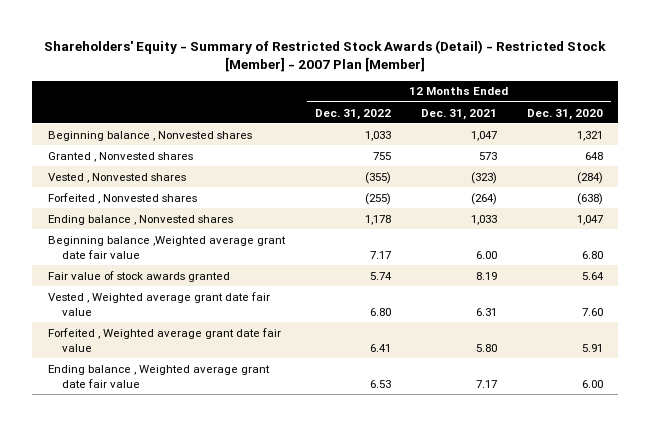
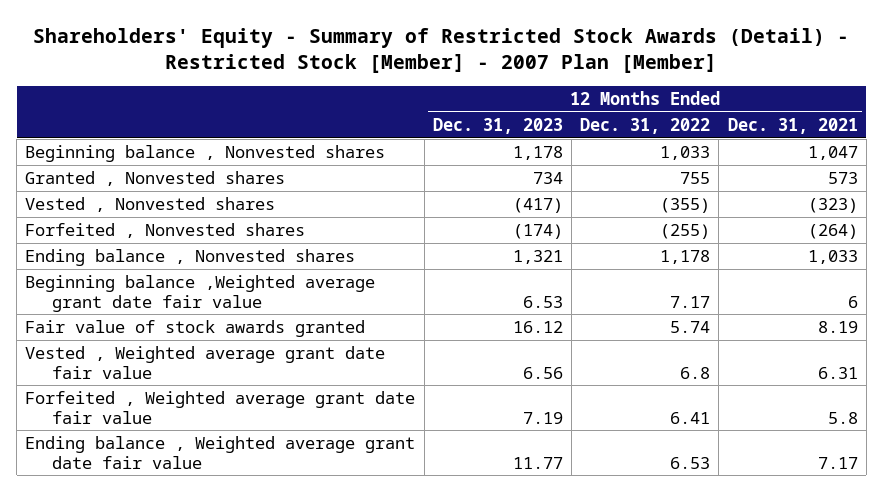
[527,108,604,120] Dec. 31, 2020 -> none
none -> [432,117,563,134] Dec. 31, 2023
[475,250,497,259] 6.00 -> [847,295,858,308] 6
[369,307,391,316] 6.80 -> [680,366,711,379] 6.8
[475,343,497,352] 5.80 -> [827,411,858,424] 5.8

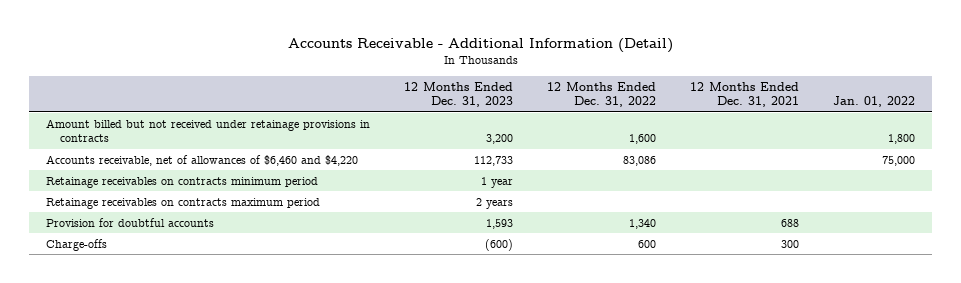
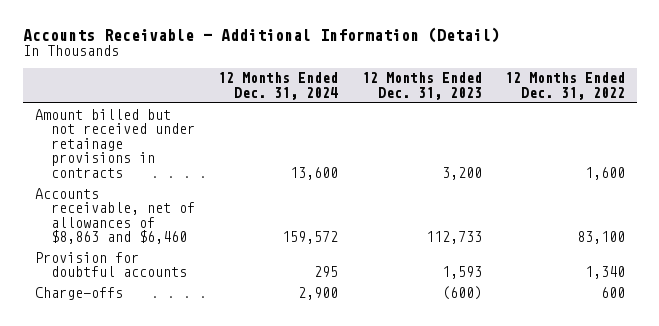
[690,81,800,108] 12 Months Ended Dec. 31, 2021 -> none
[833,96,916,108] Jan. 01, 2022 -> none
none -> [218,72,339,100] 12 Months Ended Dec. 31, 2024
[46,176,319,188] Retainage receivables on contracts minimum period -> none
[46,197,321,209] Retainage receivables on contracts maximum period -> none
[46,154,359,166] Accounts receivable, net of allowances of $6,460 and $4,220 -> [34,187,196,245] Accounts receivable, net of allowances of $8,863 and $6,460
[623,155,657,166] 83,086 -> [576,231,625,245] 83,100

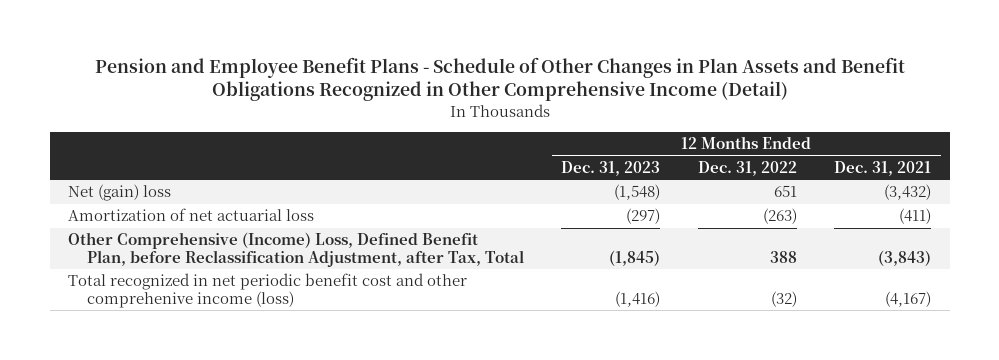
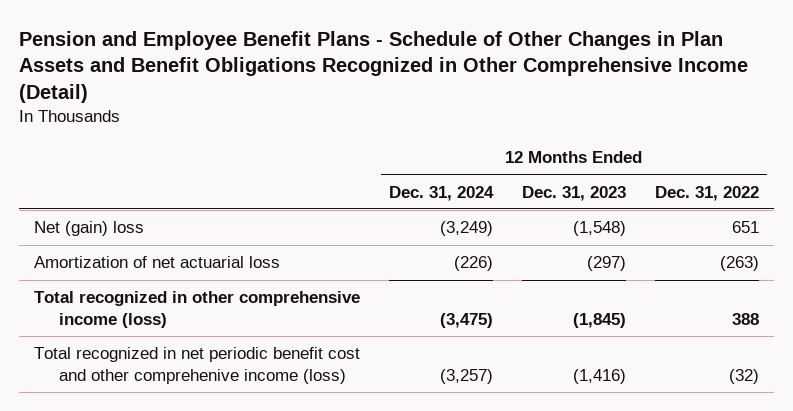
[834,160,932,176] Dec. 31, 2021 -> none
none -> [388,185,494,201] Dec. 31, 2024
[68,232,525,267] Other Comprehensive (Income) Loss, Defined Benefit Plan, before Reclassification Adjustment, after Tax, Total -> [33,291,360,328] Total recognized in other comprehensive income (loss)

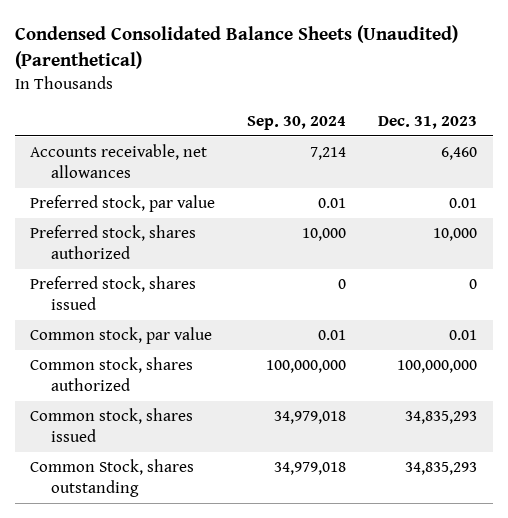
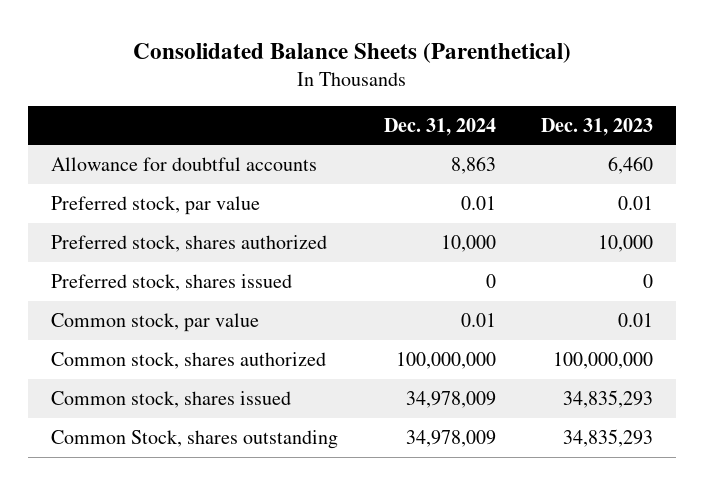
[14,25,458,70] Condensed Consolidated Balance Sheets (Unaudited) (Parenthetical) -> [133,43,572,64] Consolidated Balance Sheets (Parenthetical)
[247,115,347,130] Sep. 30, 2024 -> none
none -> [383,117,496,136] Dec. 31, 2024
[30,144,208,178] Accounts receivable, net allowances -> [51,156,318,171] Allowance for doubtful accounts

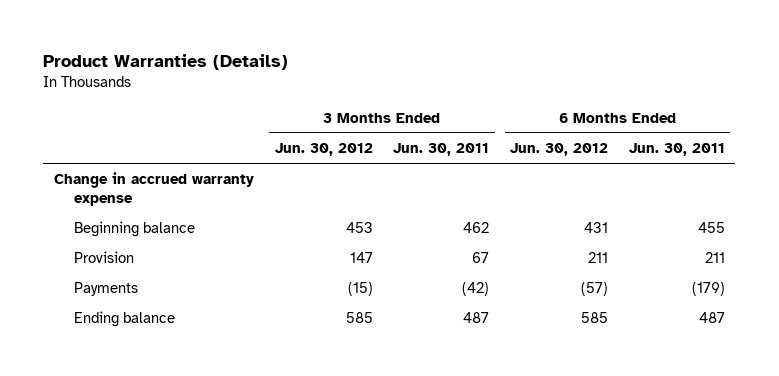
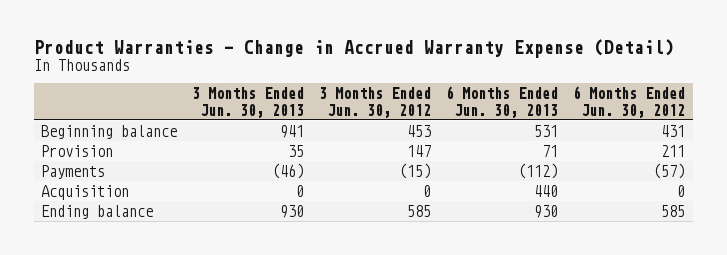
[43,53,289,70] Product Warranties (Details) -> [33,38,674,58] Product Warranties - Change in Accrued Warranty Expense (Detail)
[393,143,490,157] Jun. 30, 2011 -> none
[628,143,725,157] Jun. 30, 2011 -> none
none -> [192,87,305,118] 3 Months Ended Jun. 30, 2013
none -> [446,86,559,118] 6 Months Ended Jun. 30, 2013
[53,172,254,206] Change in accrued warranty expense -> none
none -> [41,184,130,200] Acquisition

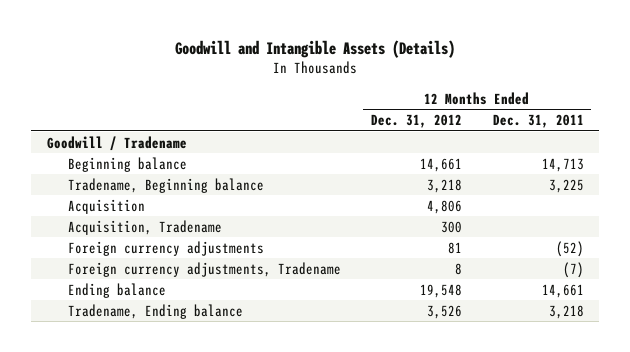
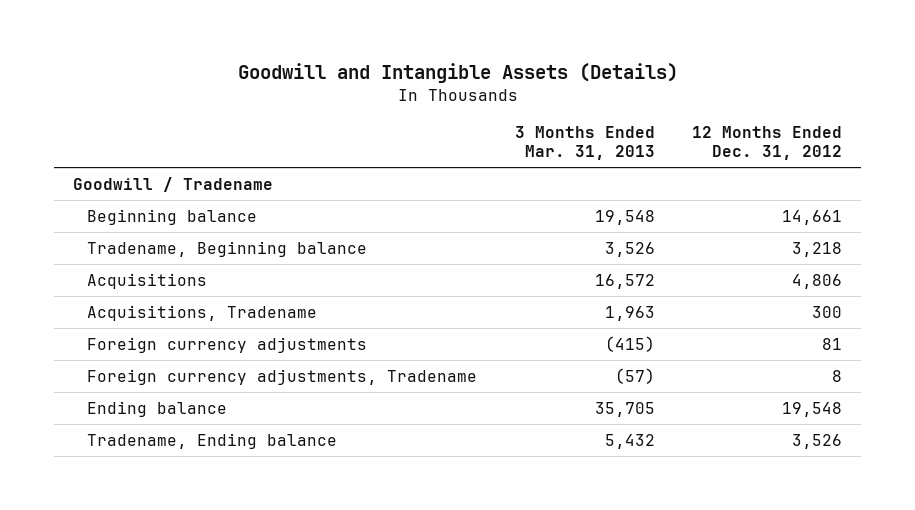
[492,114,584,129] Dec. 31, 2011 -> none
none -> [514,126,655,161] 3 Months Ended Mar. 31, 2013
[67,198,145,214] Acquisition -> [87,272,208,289] Acquisitions
[67,219,222,235] Acquisition, Tradename -> [87,304,318,321] Acquisitions, Tradename

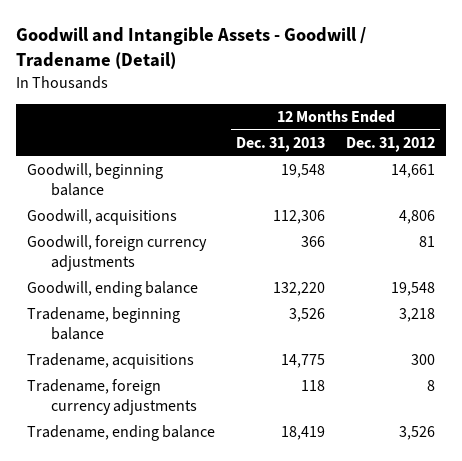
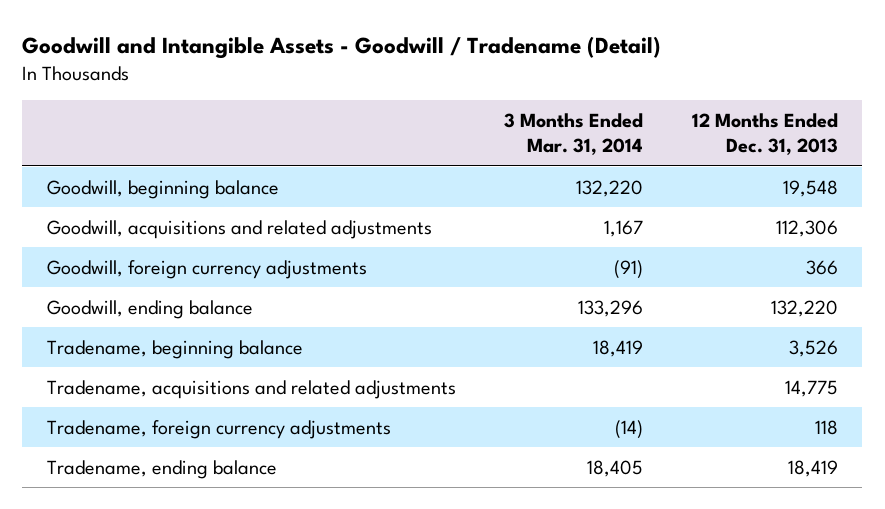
[346,137,436,153] Dec. 31, 2012 -> none
none -> [504,113,644,156] 3 Months Ended Mar. 31, 2014
[26,209,177,226] Goodwill, acquisitions -> [46,219,432,239] Goodwill, acquisitions and related adjustments
[26,353,194,370] Tradename, acquisitions -> [46,379,456,399] Tradename, acquisitions and related adjustments

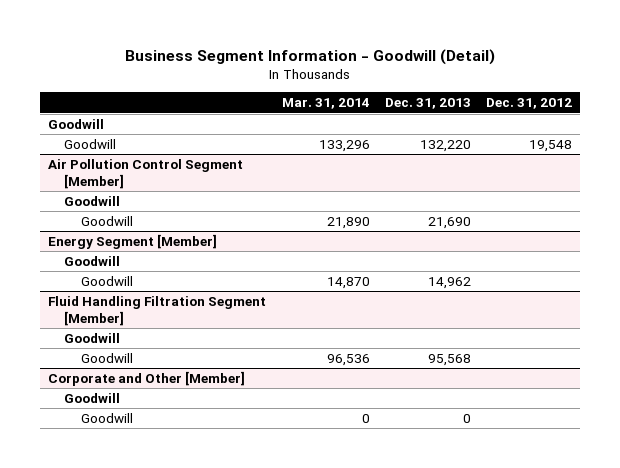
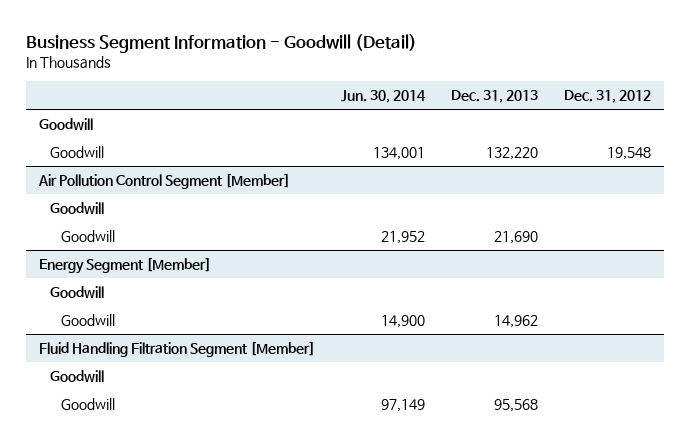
[281,98,370,110] Mar. 31, 2014 -> none
none -> [340,90,426,104] Jun. 30, 2014
[48,370,246,386] Corporate and Other [Member] -> none
[64,392,121,403] Goodwill -> none
[80,412,133,423] Goodwill -> none

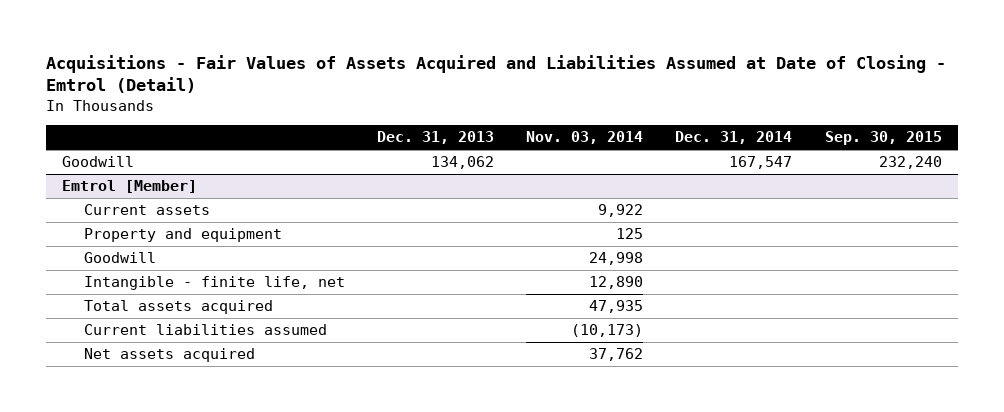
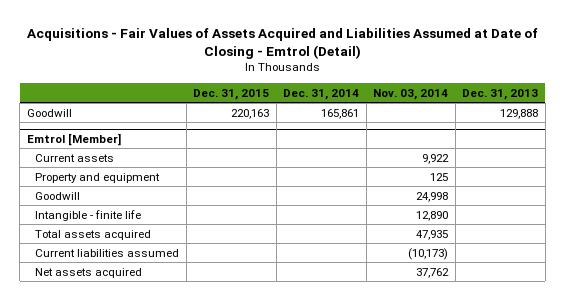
[824,131,942,146] Sep. 30, 2015 -> none
none -> [193,88,270,100] Dec. 31, 2015
[431,156,495,170] 134,062 -> [500,108,539,119] 129,888
[729,156,793,170] 167,547 -> [321,108,360,119] 165,861
[84,276,346,291] Intangible - finite life, net -> [35,209,142,221] Intangible - finite life

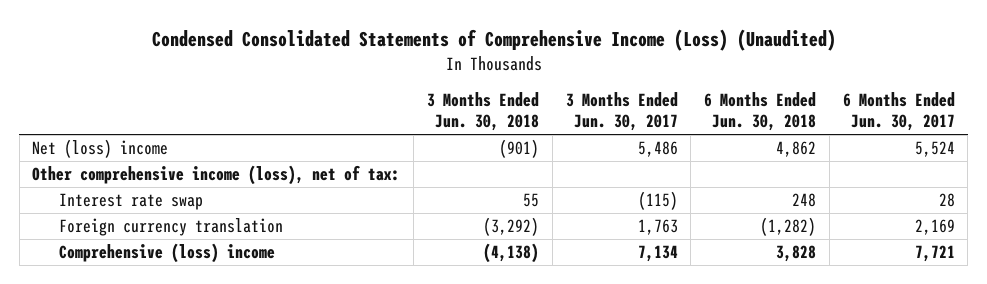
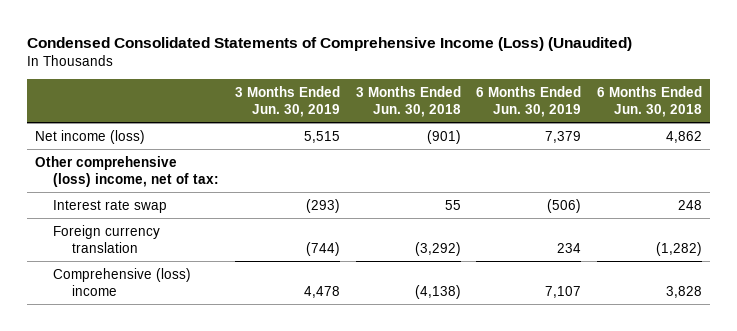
[565,92,678,132] 3 Months Ended Jun. 30, 2017 -> none
[842,92,955,132] 6 Months Ended Jun. 30, 2017 -> none
none -> [234,85,340,117] 3 Months Ended Jun. 30, 2019
none -> [476,85,582,117] 6 Months Ended Jun. 30, 2019
[32,138,169,158] Net (loss) income -> [34,129,145,144] Net income (loss)
[32,164,401,185] Other comprehensive income (loss), net of tax: -> [34,155,220,187] Other comprehensive (loss) income, net of tax:

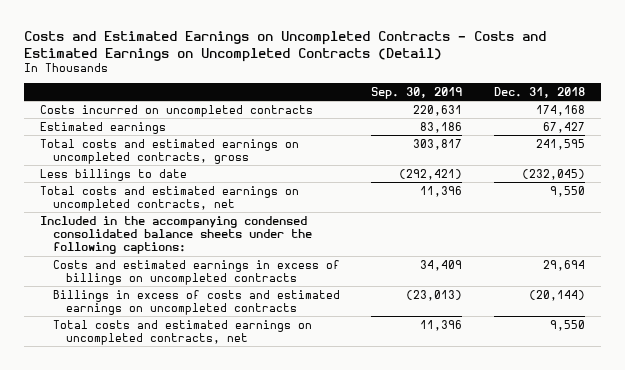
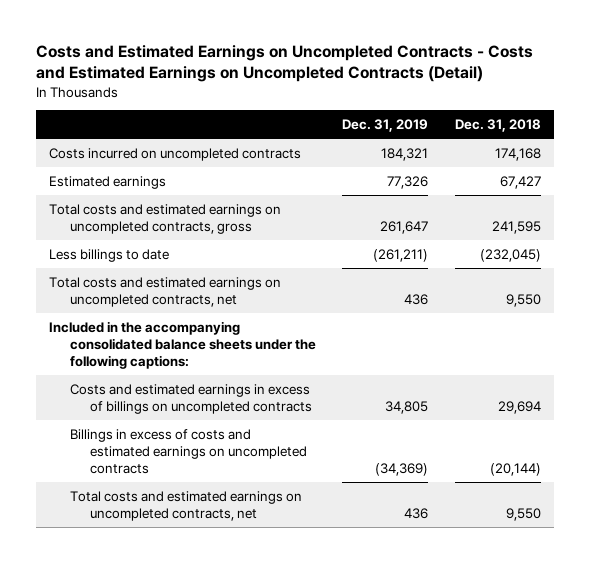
[371,86,463,99] Sep. 30, 2019 -> none
none -> [342,119,429,133] Dec. 31, 2019
[39,215,312,255] Included in the accompanying condensed consolidated balance sheets under the following captions: -> [48,320,316,370] Included in the accompanying consolidated balance sheets under the following captions:

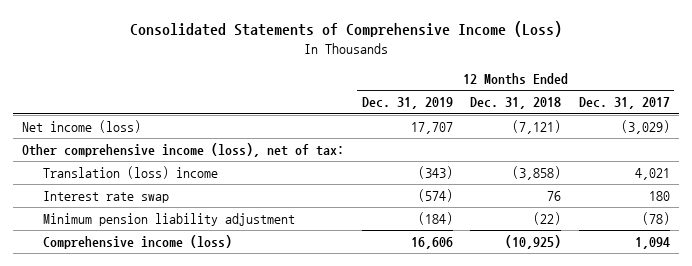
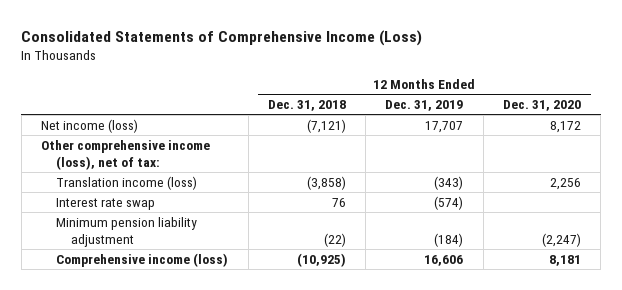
[578,97,670,110] Dec. 31, 2017 -> none
none -> [502,100,581,112] Dec. 31, 2020
[42,166,218,180] Translation (loss) income -> [56,175,198,190] Translation income (loss)

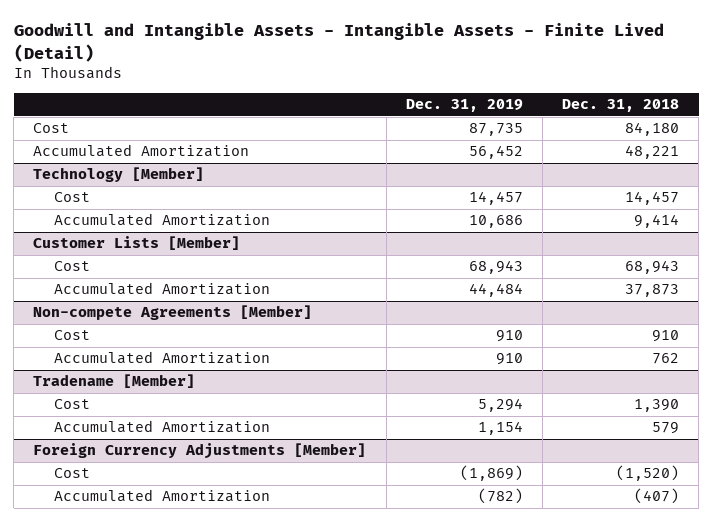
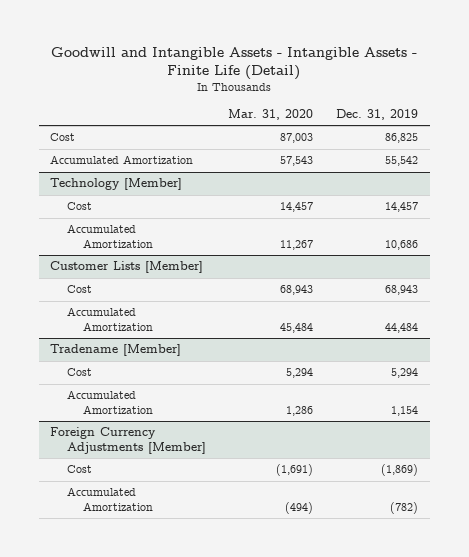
[13,23,664,62] Goodwill and Intangible Assets - Intangible Assets - Finite Lived (Detail) -> [51,47,418,81] Goodwill and Intangible Assets - Intangible Assets - Finite Life (Detail)
[562,99,680,113] Dec. 31, 2018 -> none
none -> [228,109,314,121] Mar. 31, 2020
[468,123,523,137] 87,735 -> [385,133,419,144] 86,825
[468,145,523,160] 56,452 -> [385,156,419,167] 55,542
[33,305,313,321] Non-compete Agreements [Member] -> none
[53,330,90,341] Cost -> none
[53,351,270,365] Accumulated Amortization -> none

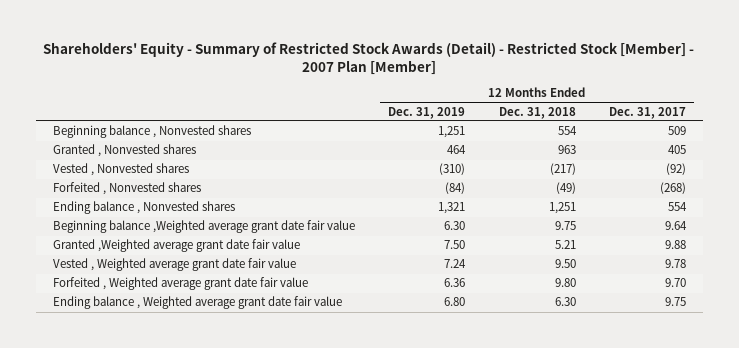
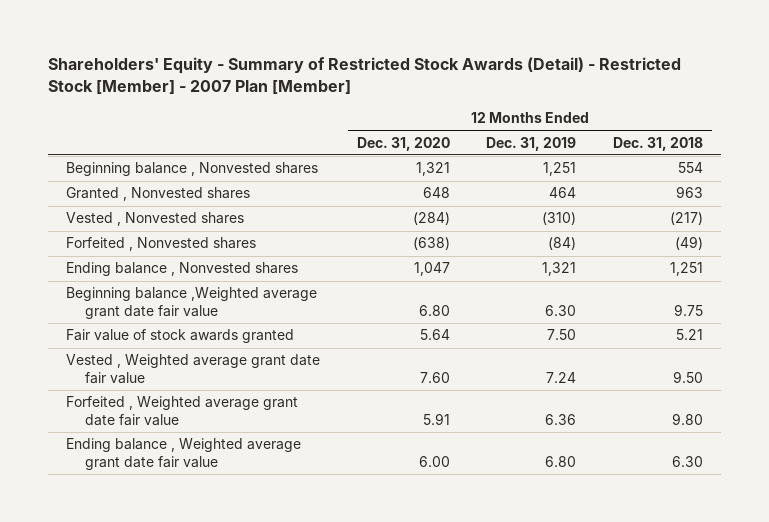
[608,106,686,119] Dec. 31, 2017 -> none
none -> [356,136,450,151] Dec. 31, 2020
[52,239,300,253] Granted ,Weighted average grant date fair value -> [66,329,295,344] Fair value of stock awards granted

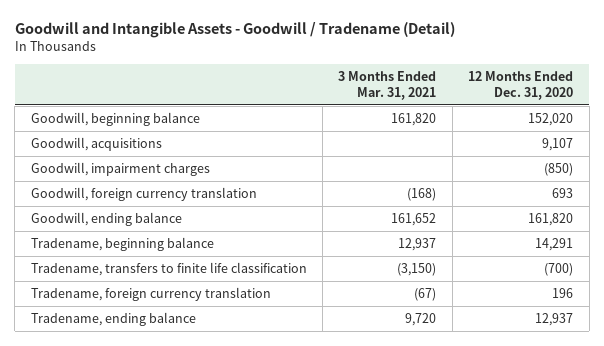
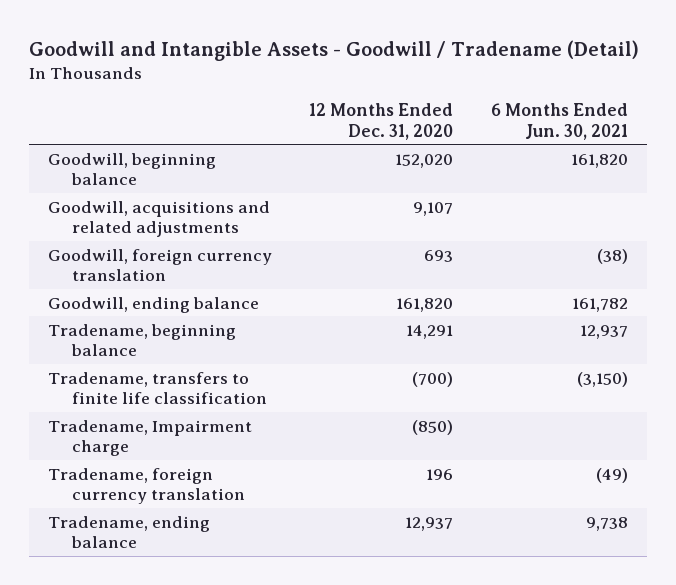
[338,70,437,100] 3 Months Ended Mar. 31, 2021 -> none
none -> [491,103,629,140] 6 Months Ended Jun. 30, 2021
[30,161,210,176] Goodwill, impairment charges -> none
[30,136,162,151] Goodwill, acquisitions -> [47,200,270,238] Goodwill, acquisitions and related adjustments
none -> [47,419,252,457] Tradename, Impairment charge

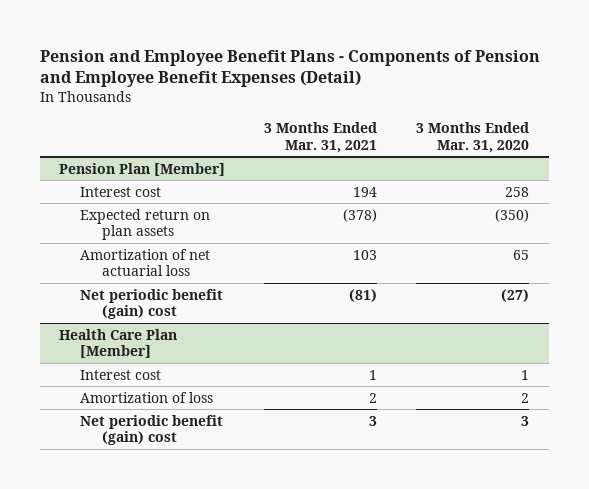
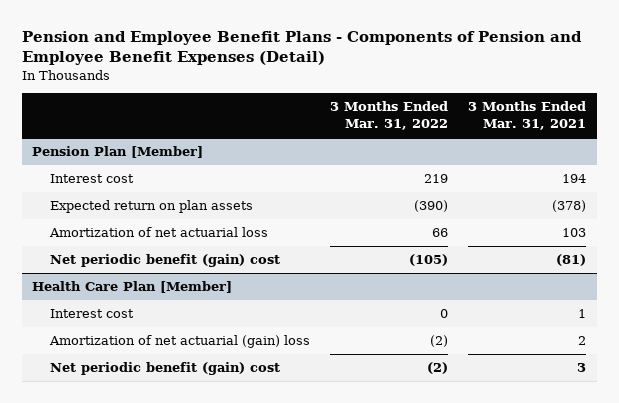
[416,122,530,153] 3 Months Ended Mar. 31, 2020 -> none
none -> [330,101,449,131] 3 Months Ended Mar. 31, 2022
[80,391,214,403] Amortization of loss -> [48,335,310,349] Amortization of net actuarial (gain) loss

